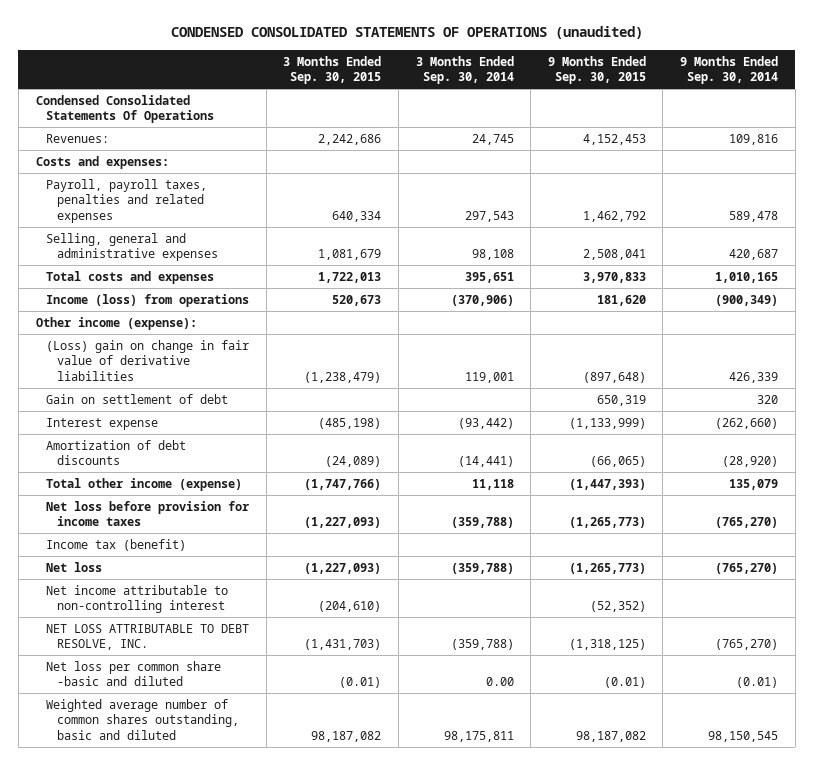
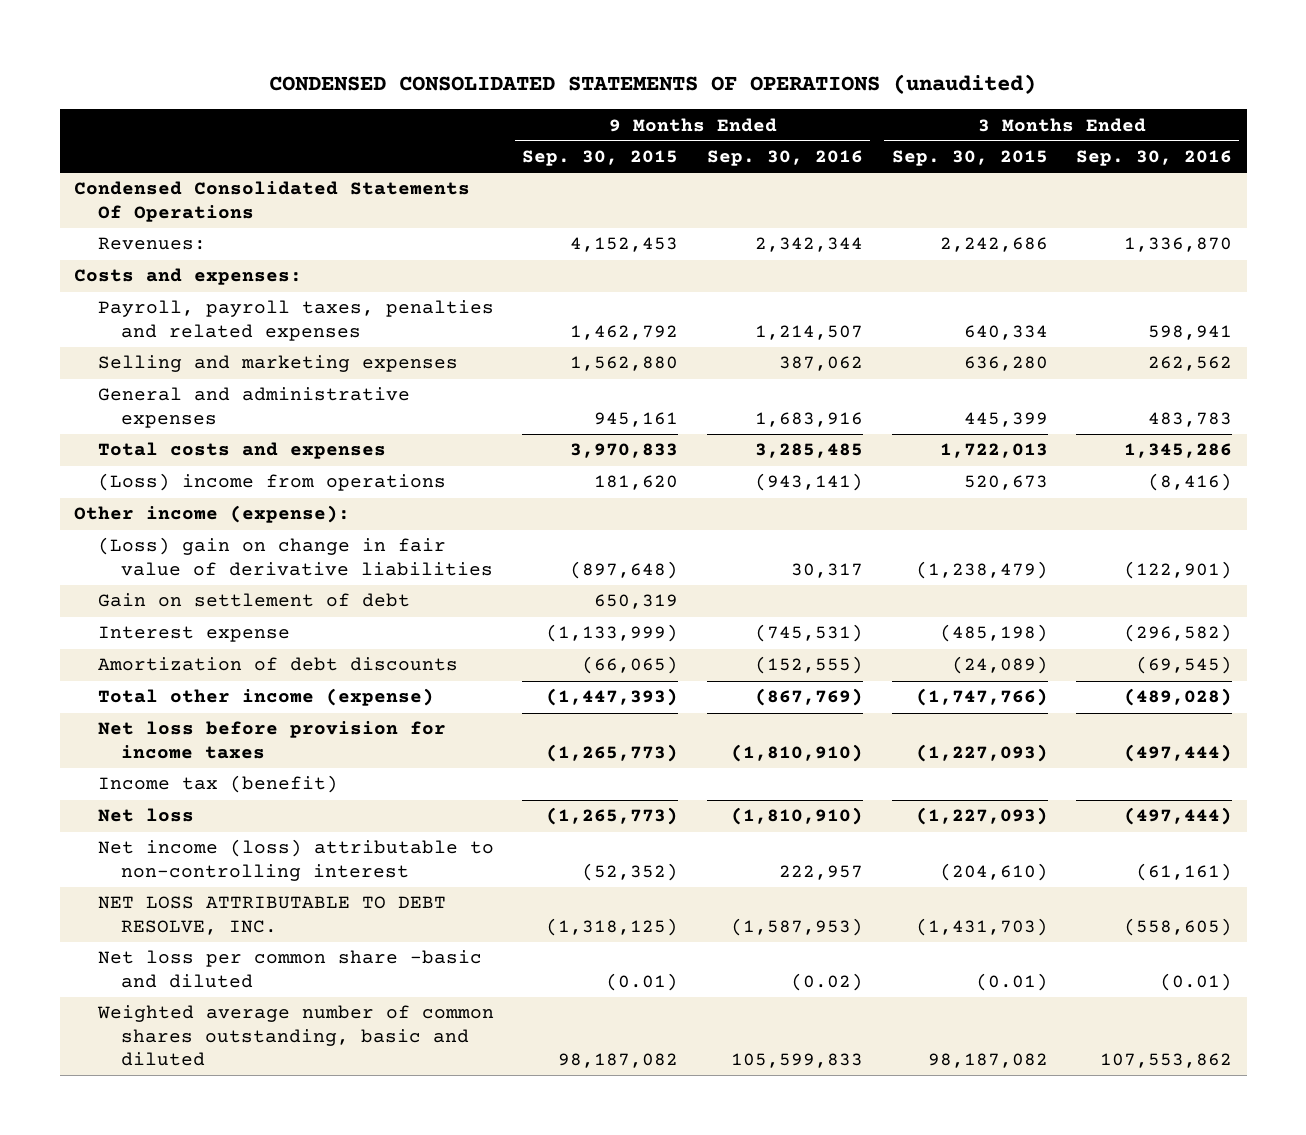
[415,55,514,84] 3 Months Ended Sep. 30, 2014 -> none
[679,55,778,84] 9 Months Ended Sep. 30, 2014 -> none
none -> [707,150,864,167] Sep. 30, 2016
none -> [1076,150,1233,167] Sep. 30, 2016
none -> [97,355,458,373] Selling and marketing expenses
[46,232,218,262] Selling, general and administrative expenses -> [97,387,410,428] General and administrative expenses
[318,249,382,261] 1,081,679 -> [963,411,1048,427] 445,399
[582,249,646,261] 2,508,041 -> [594,411,679,427] 945,161
[46,293,250,307] Income (loss) from operations -> [97,473,446,492] (Loss) income from operations
[46,584,229,614] Net income attributable to non-controlling interest -> [97,839,494,881] Net income (loss) attributable to non-controlling interest

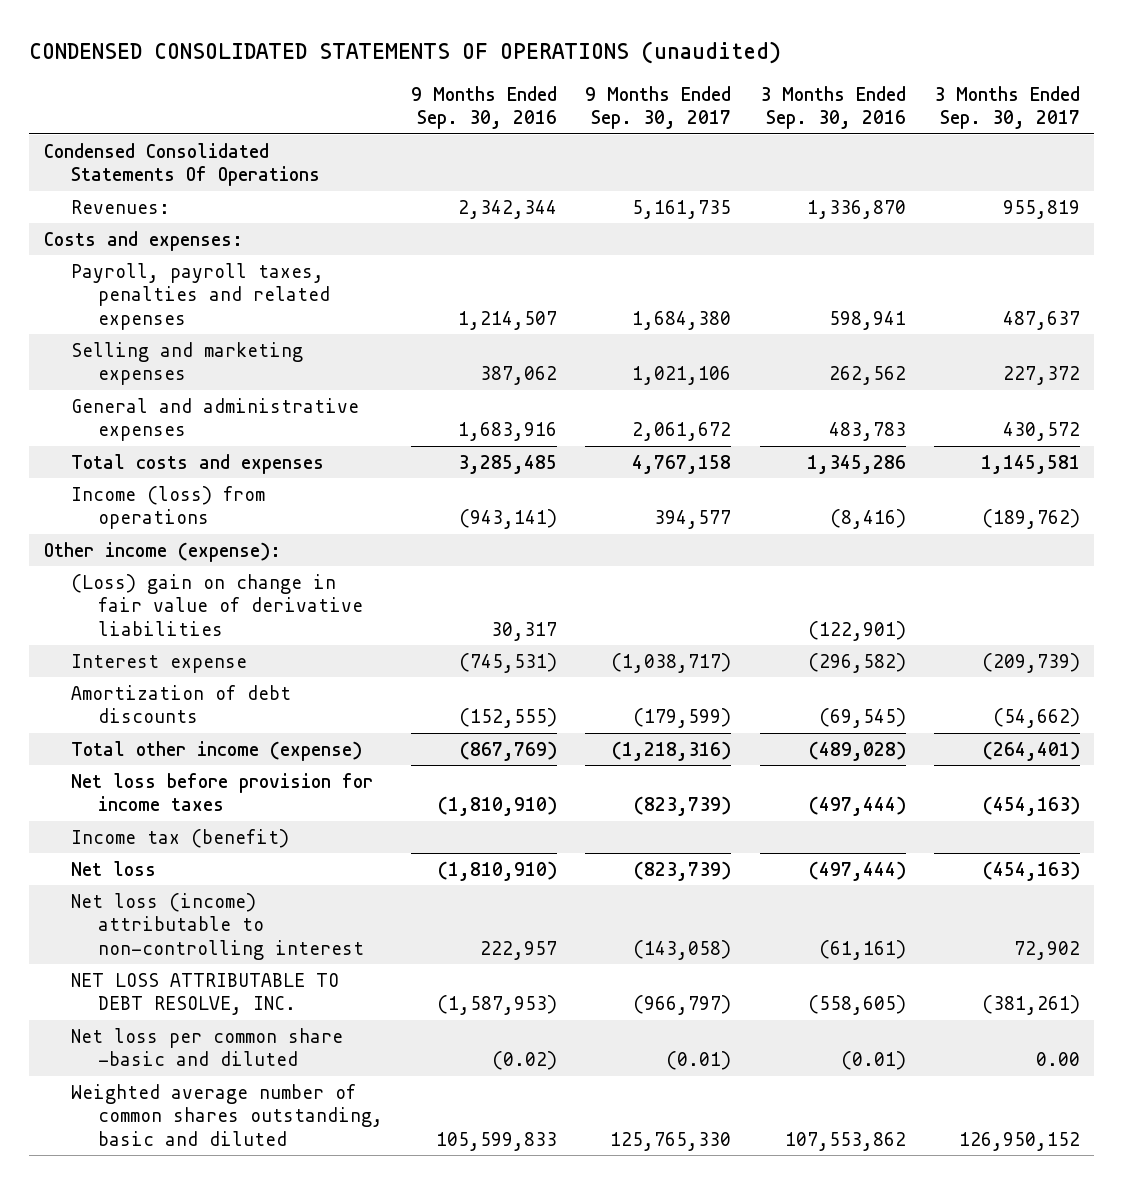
[522,150,679,167] Sep. 30, 2015 -> none
[891,150,1048,167] Sep. 30, 2015 -> none
none -> [585,85,732,130] 9 Months Ended Sep. 30, 2017
none -> [934,85,1081,130] 3 Months Ended Sep. 30, 2017
[97,473,446,492] (Loss) income from operations -> [70,485,265,530] Income (loss) from operations
[97,593,410,608] Gain on settlement of debt -> none
[97,839,494,881] Net income (loss) attributable to non-controlling interest -> [70,892,364,960] Net loss (income) attributable to non-controlling interest

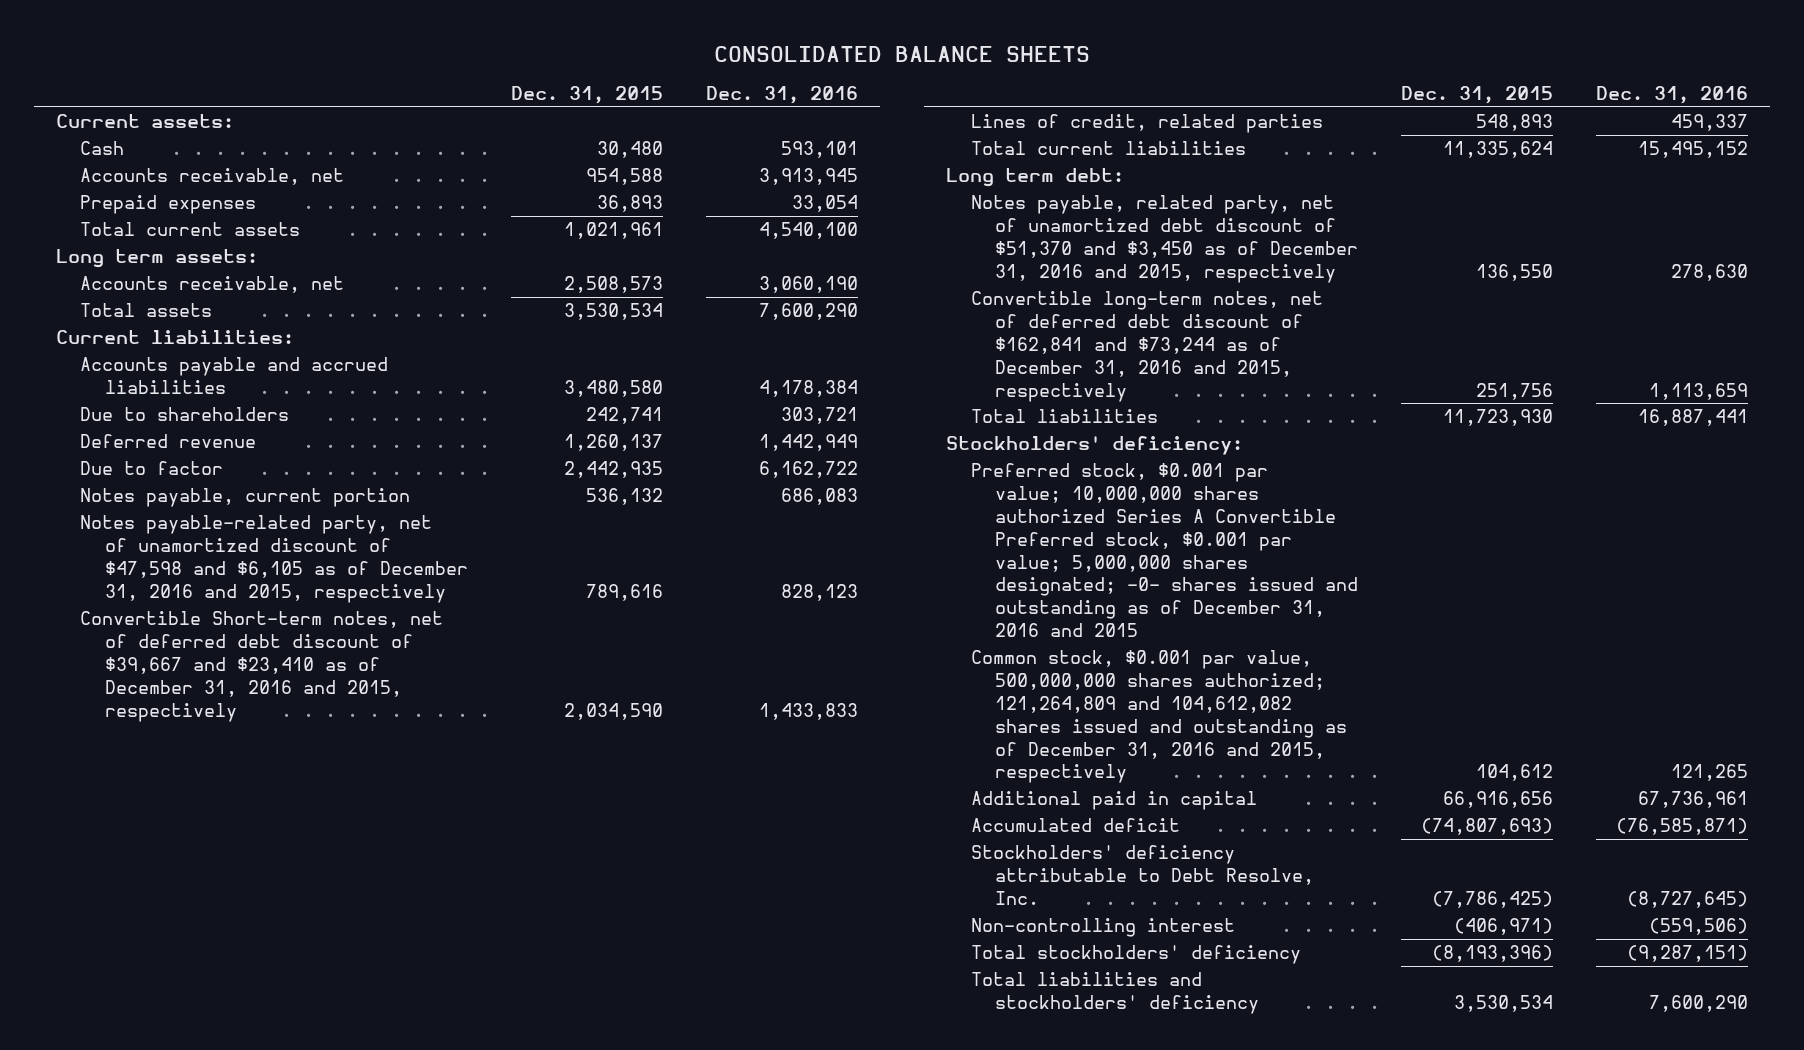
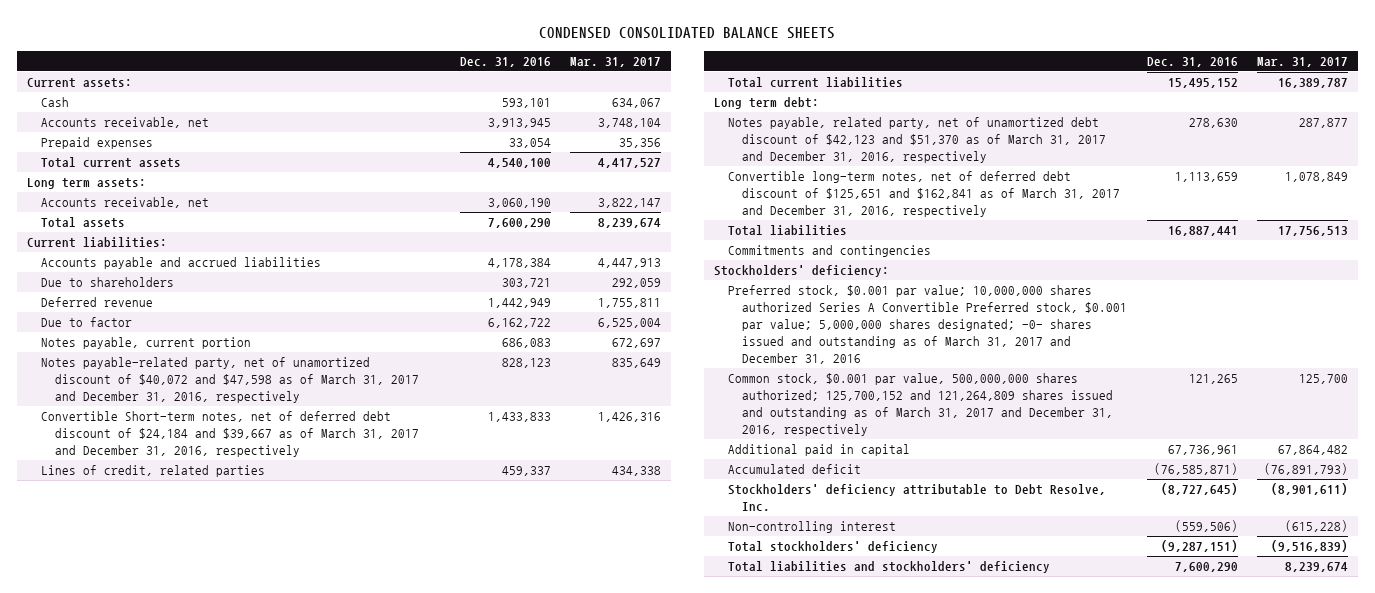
[714,45,1091,62] CONSOLIDATED BALANCE SHEETS -> [539,27,836,40] CONDENSED CONSOLIDATED BALANCE SHEETS
[511,86,664,105] Dec. 31, 2015 -> none
none -> [570,56,662,67] Mar. 31, 2017
[80,515,468,603] Notes payable-related party, net of unamortized discount of $47,598 and $6,105 as of December 31, 2016 and 2015, respectively -> [40,357,420,404] Notes payable-related party, net of unamortized discount of $40,072 and $47,598 as of March 31, 2017 and December 31, 2016, respectively
[80,611,444,722] Convertible Short-term notes, net of deferred debt discount of $39,667 and $23,410 as of December 31, 2016 and 2015, respectively -> [40,411,420,458] Convertible Short-term notes, net of deferred debt discount of $24,184 and $39,667 as of March 31, 2017 and December 31, 2016, respectively
[970,195,1359,283] Notes payable, related party, net of unamortized debt discount of $51,370 and $3,450 as of December 31, 2016 and 2015, respectively -> [727,117,1107,164] Notes payable, related party, net of unamortized debt discount of $42,123 and $51,370 as of March 31, 2017 and December 31, 2016, respectively
[970,291,1323,402] Convertible long-term notes, net of deferred debt discount of $162,841 and $73,244 as of December 31, 2016 and 2015, respectively -> [727,171,1121,218] Convertible long-term notes, net of deferred debt discount of $125,651 and $162,841 as of March 31, 2017 and December 31, 2016, respectively
none -> [727,245,931,258] Commitments and contingencies
[970,463,1359,637] Preferred stock, $0.001 par value; 10,000,000 shares authorized Series A Convertible Preferred stock, $0.001 par value; 5,000,000 shares designated; -0- shares issued and outstanding as of December 31, 2016 and 2015 -> [727,285,1128,364] Preferred stock, $0.001 par value; 10,000,000 shares authorized Series A Convertible Preferred stock, $0.001 par value; 5,000,000 shares designated; -0- shares issued and outstanding as of March 31, 2017 and December 31, 2016
[970,650,1348,784] Common stock, $0.001 par value, 500,000,000 shares authorized; 121,264,809 and 104,612,082 shares issued and outstanding as of December 31, 2016 and 2015, respectively -> [727,373,1114,437] Common stock, $0.001 par value, 500,000,000 shares authorized; 125,700,152 and 121,264,809 shares issued and outstanding as of March 31, 2017 and December 31, 2016, respectively

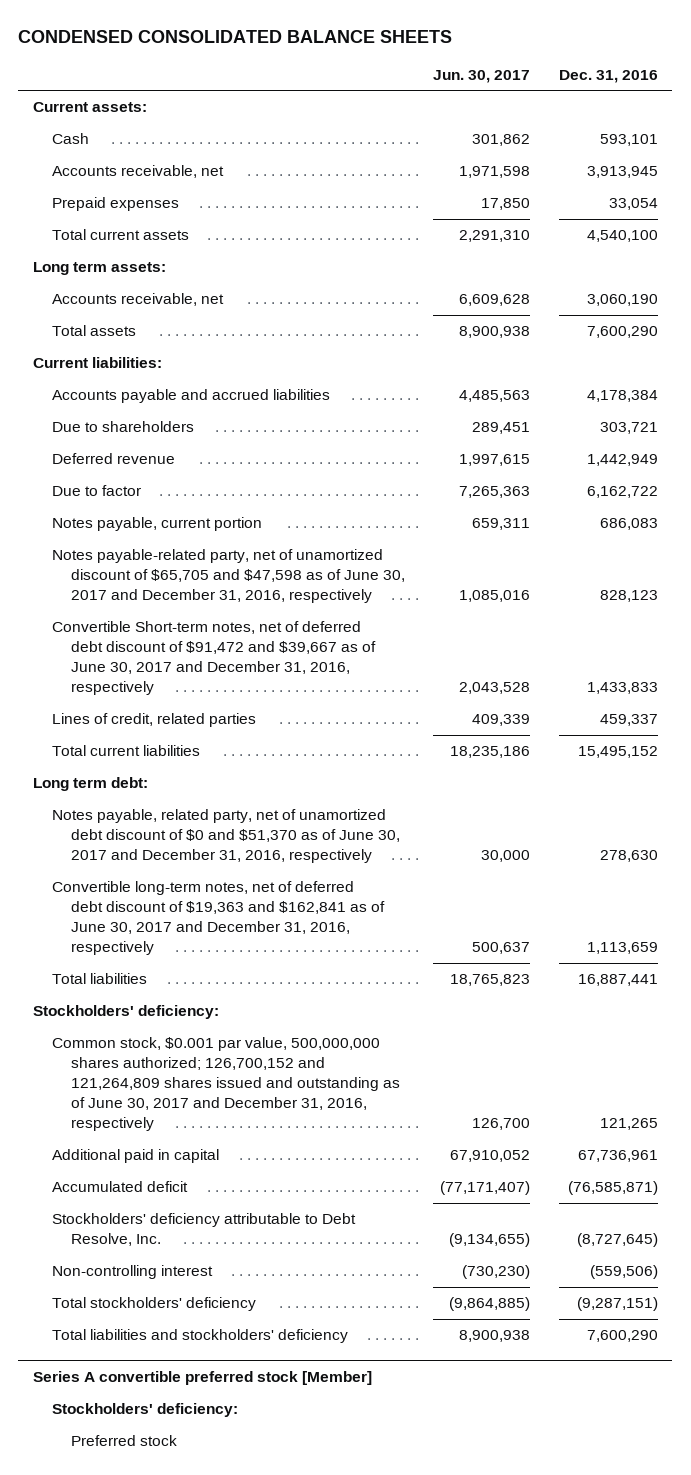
[570,56,662,67] Mar. 31, 2017 -> none
none -> [433,69,531,83] Jun. 30, 2017
[40,357,420,404] Notes payable-related party, net of unamortized discount of $40,072 and $47,598 as of March 31, 2017 and December 31, 2016, respectively -> [51,549,405,604] Notes payable-related party, net of unamortized discount of $65,705 and $47,598 as of June 30, 2017 and December 31, 2016, respectively
[40,411,420,458] Convertible Short-term notes, net of deferred debt discount of $24,184 and $39,667 as of March 31, 2017 and December 31, 2016, respectively -> [51,621,376,696] Convertible Short-term notes, net of deferred debt discount of $91,472 and $39,667 as of June 30, 2017 and December 31, 2016, respectively
[727,117,1107,164] Notes payable, related party, net of unamortized debt discount of $42,123 and $51,370 as of March 31, 2017 and December 31, 2016, respectively -> [51,809,400,864] Notes payable, related party, net of unamortized debt discount of $0 and $51,370 as of June 30, 2017 and December 31, 2016, respectively
[727,171,1121,218] Convertible long-term notes, net of deferred debt discount of $125,651 and $162,841 as of March 31, 2017 and December 31, 2016, respectively -> [51,881,385,956] Convertible long-term notes, net of deferred debt discount of $19,363 and $162,841 as of June 30, 2017 and December 31, 2016, respectively
[727,245,931,258] Commitments and contingencies -> none
[727,285,1128,364] Preferred stock, $0.001 par value; 10,000,000 shares authorized Series A Convertible Preferred stock, $0.001 par value; 5,000,000 shares designated; -0- shares issued and outstanding as of March 31, 2017 and December 31, 2016 -> none
[727,373,1114,437] Common stock, $0.001 par value, 500,000,000 shares authorized; 125,700,152 and 121,264,809 shares issued and outstanding as of March 31, 2017 and December 31, 2016, respectively -> [51,1037,400,1132] Common stock, $0.001 par value, 500,000,000 shares authorized; 126,700,152 and 121,264,809 shares issued and outstanding as of June 30, 2017 and December 31, 2016, respectively
none -> [32,1371,372,1386] Series A convertible preferred stock [Member]
none -> [51,1403,238,1418] Stockholders' deficiency:
none -> [70,1435,177,1447] Preferred stock

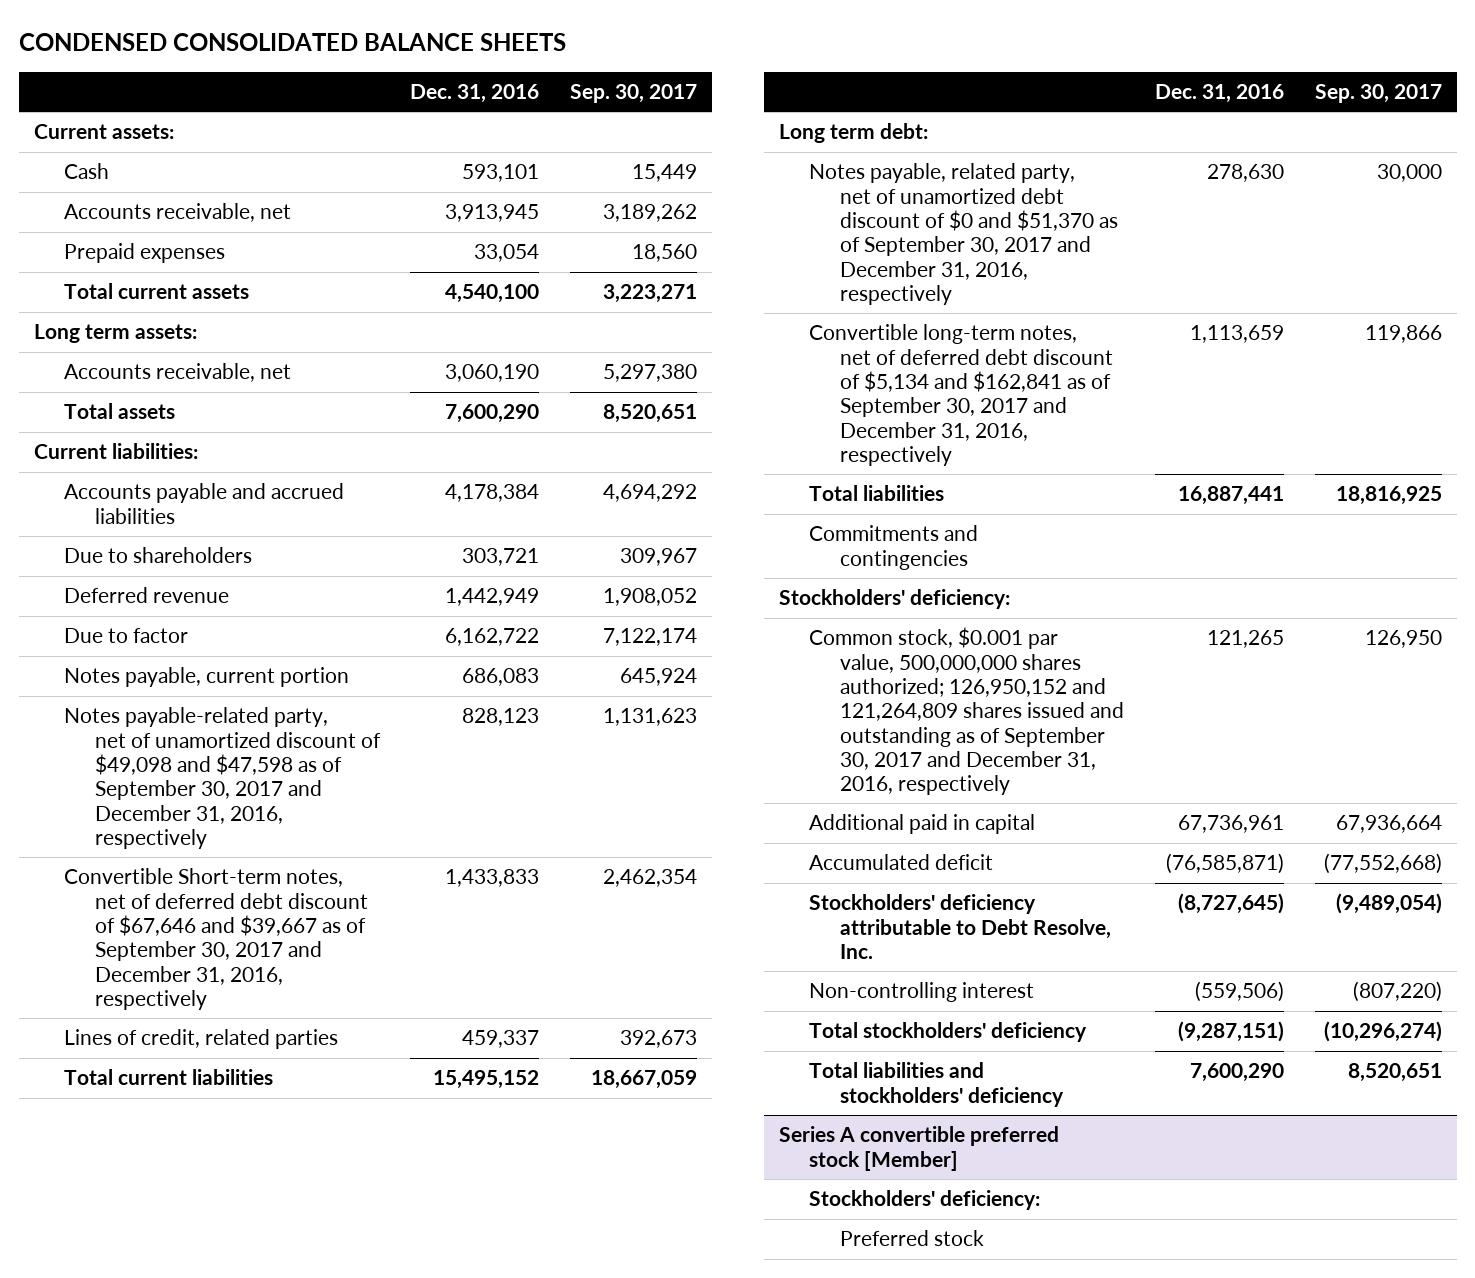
[433,69,531,83] Jun. 30, 2017 -> none
none -> [569,83,697,103] Sep. 30, 2017
[51,549,405,604] Notes payable-related party, net of unamortized discount of $65,705 and $47,598 as of June 30, 2017 and December 31, 2016, respectively -> [64,707,381,849] Notes payable-related party, net of unamortized discount of $49,098 and $47,598 as of September 30, 2017 and December 31, 2016, respectively
[51,621,376,696] Convertible Short-term notes, net of deferred debt discount of $91,472 and $39,667 as of June 30, 2017 and December 31, 2016, respectively -> [64,868,368,1010] Convertible Short-term notes, net of deferred debt discount of $67,646 and $39,667 as of September 30, 2017 and December 31, 2016, respectively
[51,809,400,864] Notes payable, related party, net of unamortized debt discount of $0 and $51,370 as of June 30, 2017 and December 31, 2016, respectively -> [809,163,1118,305] Notes payable, related party, net of unamortized debt discount of $0 and $51,370 as of September 30, 2017 and December 31, 2016, respectively
[51,881,385,956] Convertible long-term notes, net of deferred debt discount of $19,363 and $162,841 as of June 30, 2017 and December 31, 2016, respectively -> [809,324,1113,466] Convertible long-term notes, net of deferred debt discount of $5,134 and $162,841 as of September 30, 2017 and December 31, 2016, respectively
none -> [809,525,979,570] Commitments and contingencies
[51,1037,400,1132] Common stock, $0.001 par value, 500,000,000 shares authorized; 126,700,152 and 121,264,809 shares issued and outstanding as of June 30, 2017 and December 31, 2016, respectively -> [809,627,1124,796] Common stock, $0.001 par value, 500,000,000 shares authorized; 126,950,152 and 121,264,809 shares issued and outstanding as of September 30, 2017 and December 31, 2016, respectively

